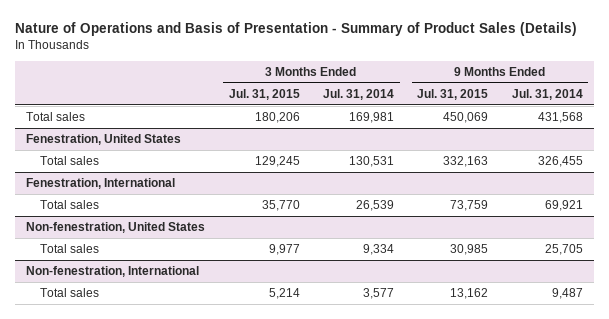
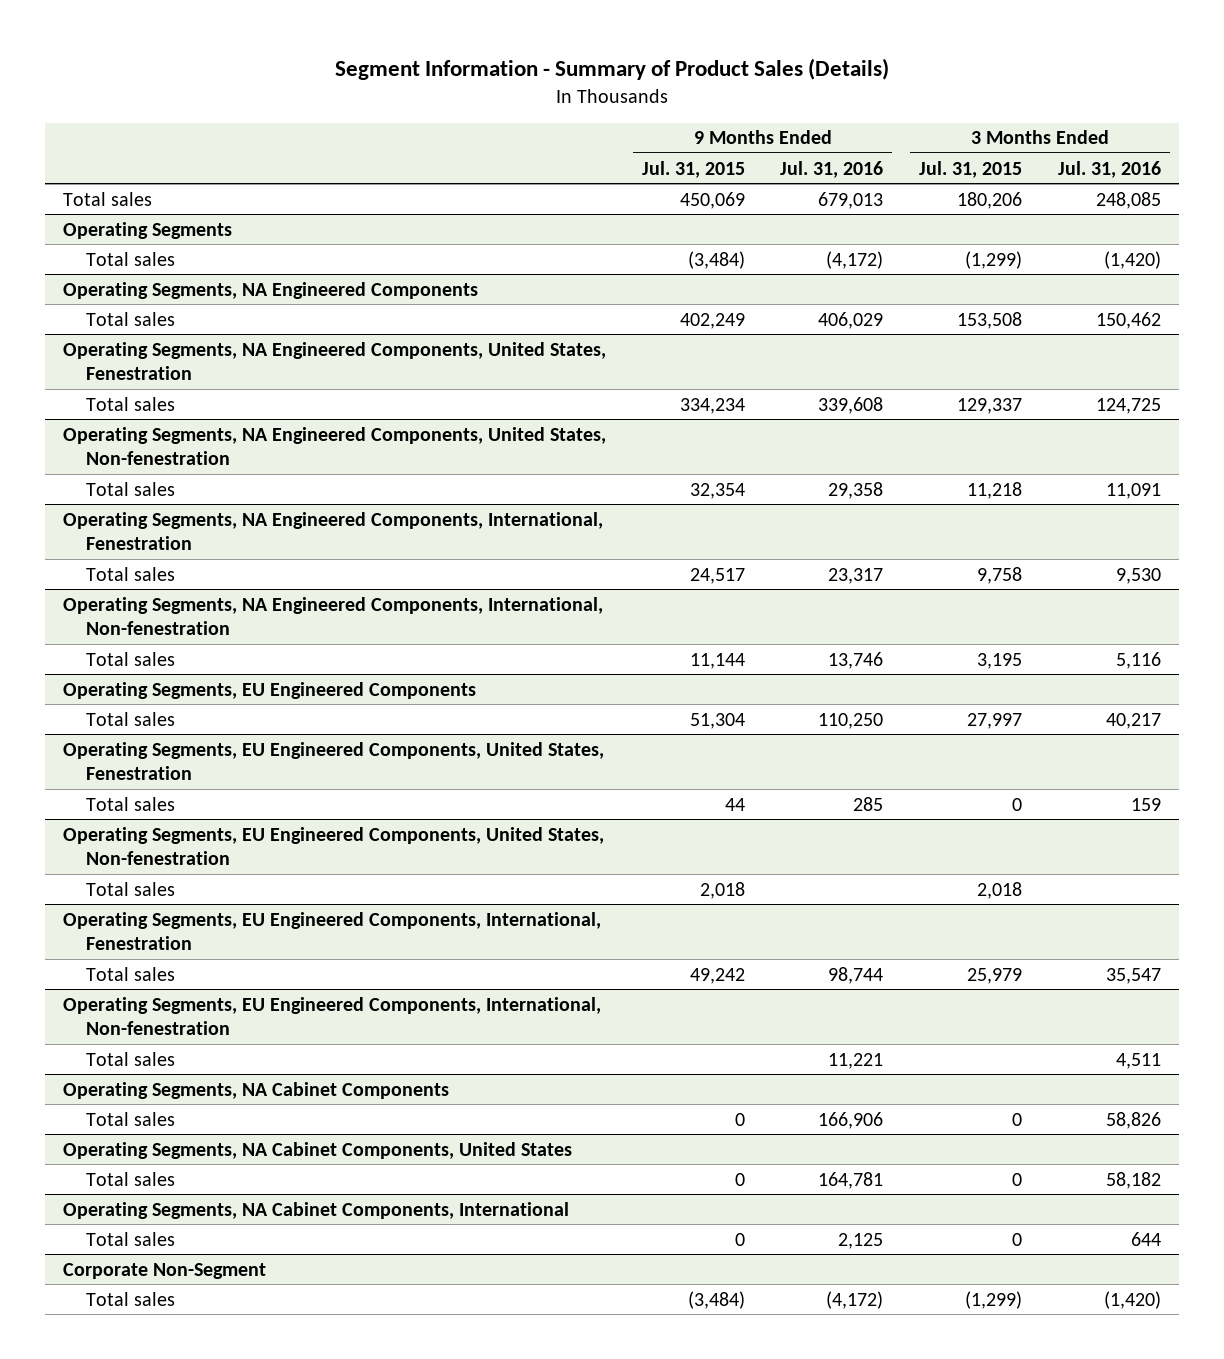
[14,22,577,37] Nature of Operations and Basis of Presentation - Summary of Product Sales (Details) -> [334,57,889,80] Segment Information - Summary of Product Sales (Details)
[323,88,395,100] Jul. 31, 2014 -> none
[511,88,583,100] Jul. 31, 2014 -> none
none -> [780,160,884,178] Jul. 31, 2016
none -> [1058,160,1162,178] Jul. 31, 2016
[26,133,182,145] Fenestration, United States -> none
[26,177,176,189] Fenestration, International -> none
[26,221,206,233] Non-fenestration, United States -> none
[26,265,200,277] Non-fenestration, International -> none
none -> [62,221,232,239] Operating Segments
[254,155,300,167] 129,245 -> [965,250,1023,269] (1,299)
[443,155,489,167] 332,163 -> [687,250,745,269] (3,484)
none -> [62,281,478,299] Operating Segments, NA Engineered Components
[261,199,300,211] 35,770 -> [957,311,1023,329] 153,508
[450,199,489,211] 73,759 -> [679,312,745,329] 402,249
none -> [62,341,606,381] Operating Segments, NA Engineered Components, United States, Fenestration
[268,243,300,255] 9,977 -> [957,397,1023,414] 129,337
[450,243,489,255] 30,985 -> [679,397,745,414] 334,234
none -> [62,426,606,466] Operating Segments, NA Engineered Components, United States, Non-fenestration
[268,287,300,299] 5,214 -> [967,481,1023,499] 11,218
[450,287,489,299] 13,162 -> [689,482,745,499] 32,354
none -> [62,511,603,551] Operating Segments, NA Engineered Components, International, Fenestration
none -> [86,566,176,581] Total sales
none -> [62,596,603,636] Operating Segments, NA Engineered Components, International, Non-fenestration
none -> [86,651,176,666] Total sales
none -> [62,681,476,699] Operating Segments, EU Engineered Components
none -> [86,711,176,726] Total sales
none -> [62,741,604,781] Operating Segments, EU Engineered Components, United States, Fenestration
none -> [86,796,176,811] Total sales
none -> [62,826,604,866] Operating Segments, EU Engineered Components, United States, Non-fenestration
none -> [86,881,176,896] Total sales
none -> [62,911,601,951] Operating Segments, EU Engineered Components, International, Fenestration
none -> [86,966,176,981] Total sales
none -> [62,996,601,1036] Operating Segments, EU Engineered Components, International, Non-fenestration
none -> [86,1051,176,1066] Total sales
none -> [62,1081,449,1099] Operating Segments, NA Cabinet Components
none -> [86,1111,176,1126] Total sales
none -> [62,1141,572,1159] Operating Segments, NA Cabinet Components, United States
none -> [86,1171,176,1186] Total sales
none -> [62,1201,569,1219] Operating Segments, NA Cabinet Components, International
none -> [86,1231,176,1246] Total sales
none -> [62,1262,266,1279] Corporate Non-Segment
none -> [86,1291,176,1306] Total sales

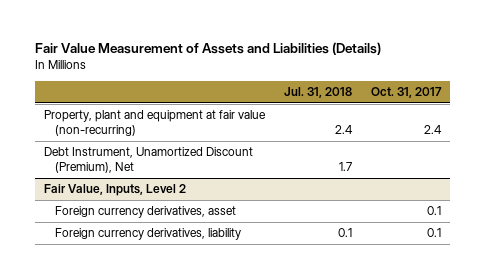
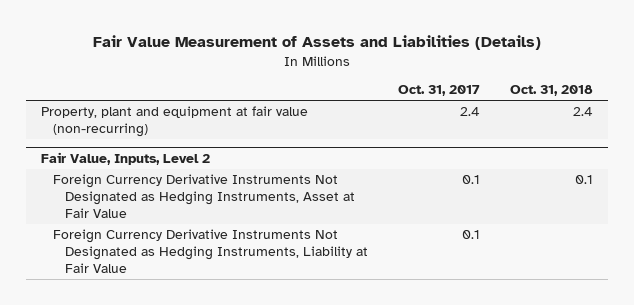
[283,86,352,98] Jul. 31, 2018 -> none
none -> [509,85,593,97] Oct. 31, 2018
[44,147,254,174] Debt Instrument, Unamortized Discount (Premium), Net -> none
[54,206,236,219] Foreign currency derivatives, asset -> [53,174,356,219] Foreign Currency Derivative Instruments Not Designated as Hedging Instruments, Asset at Fair Value
[54,228,241,241] Foreign currency derivatives, liability -> [53,229,369,274] Foreign Currency Derivative Instruments Not Designated as Hedging Instruments, Liability at Fair Value

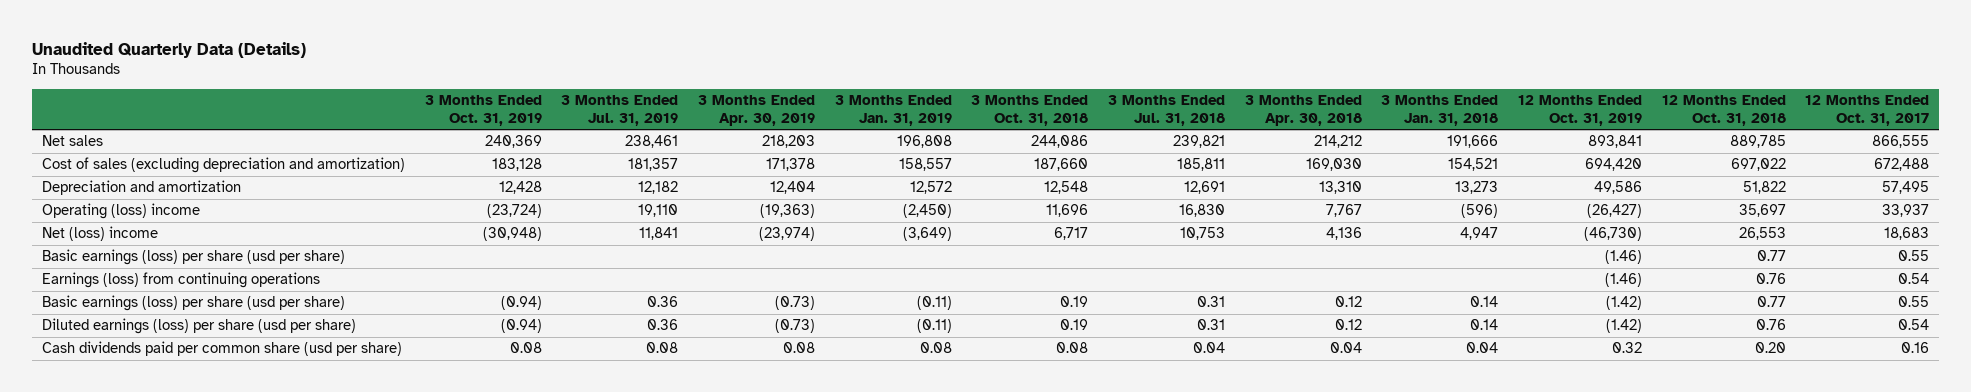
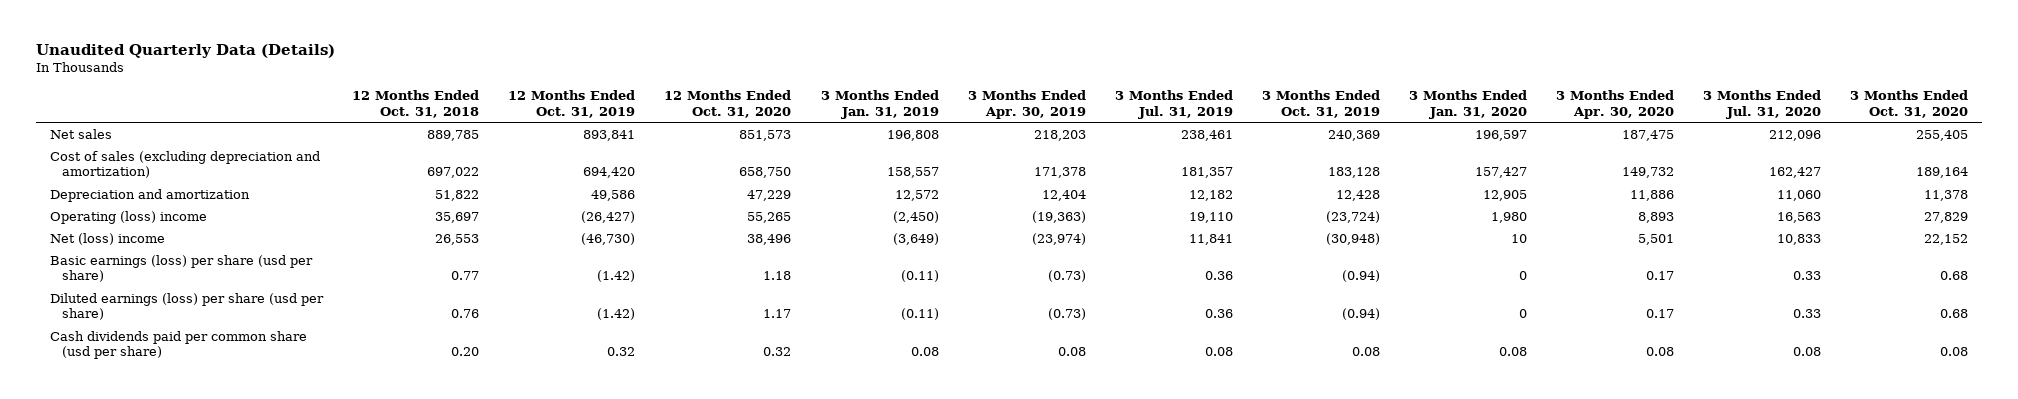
[971,95,1089,126] 3 Months Ended Oct. 31, 2018 -> none
[1108,95,1226,126] 3 Months Ended Jul. 31, 2018 -> none
[1244,95,1362,126] 3 Months Ended Apr. 30, 2018 -> none
[1381,95,1499,126] 3 Months Ended Jan. 31, 2018 -> none
[1805,95,1930,126] 12 Months Ended Oct. 31, 2017 -> none
none -> [664,90,792,118] 12 Months Ended Oct. 31, 2020
none -> [1408,90,1527,119] 3 Months Ended Jan. 31, 2020
none -> [1555,90,1674,119] 3 Months Ended Apr. 30, 2020
none -> [1702,90,1821,119] 3 Months Ended Jul. 31, 2020
none -> [1849,90,1968,118] 3 Months Ended Oct. 31, 2020
[41,249,345,266] Basic earnings (loss) per share (usd per share) -> none
[41,272,320,289] Earnings (loss) from continuing operations -> none

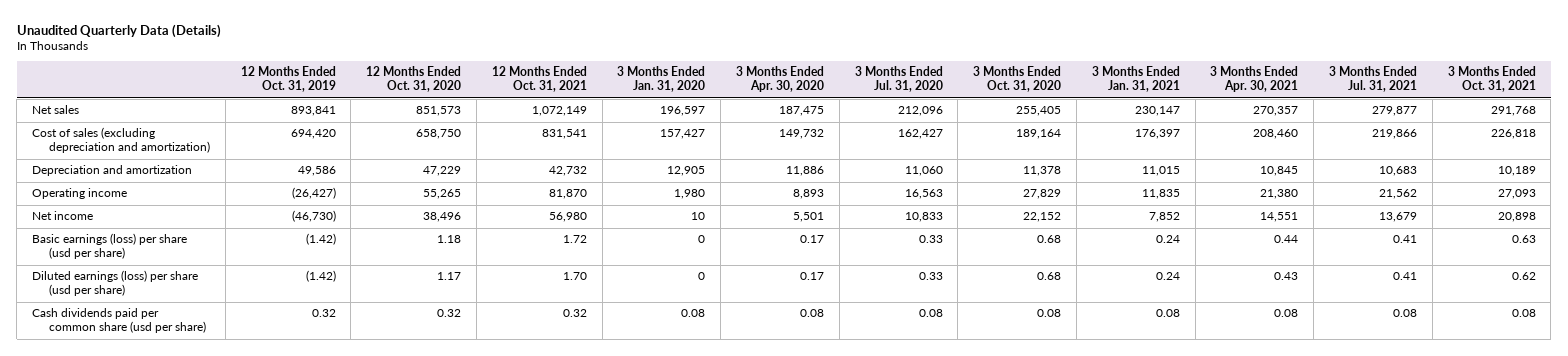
[352,90,480,118] 12 Months Ended Oct. 31, 2018 -> none
[820,90,939,119] 3 Months Ended Jan. 31, 2019 -> none
[967,90,1086,119] 3 Months Ended Apr. 30, 2019 -> none
[1114,90,1233,119] 3 Months Ended Jul. 31, 2019 -> none
[1261,90,1380,118] 3 Months Ended Oct. 31, 2019 -> none
none -> [491,66,587,93] 12 Months Ended Oct. 31, 2021
none -> [1091,66,1180,93] 3 Months Ended Jan. 31, 2021
none -> [1210,66,1299,93] 3 Months Ended Apr. 30, 2021
none -> [1328,66,1417,93] 3 Months Ended Jul. 31, 2021
none -> [1447,66,1536,93] 3 Months Ended Oct. 31, 2021
[50,210,208,224] Operating (loss) income -> [32,188,128,200] Operating income
[50,232,166,245] Net (loss) income -> [32,211,94,221] Net income

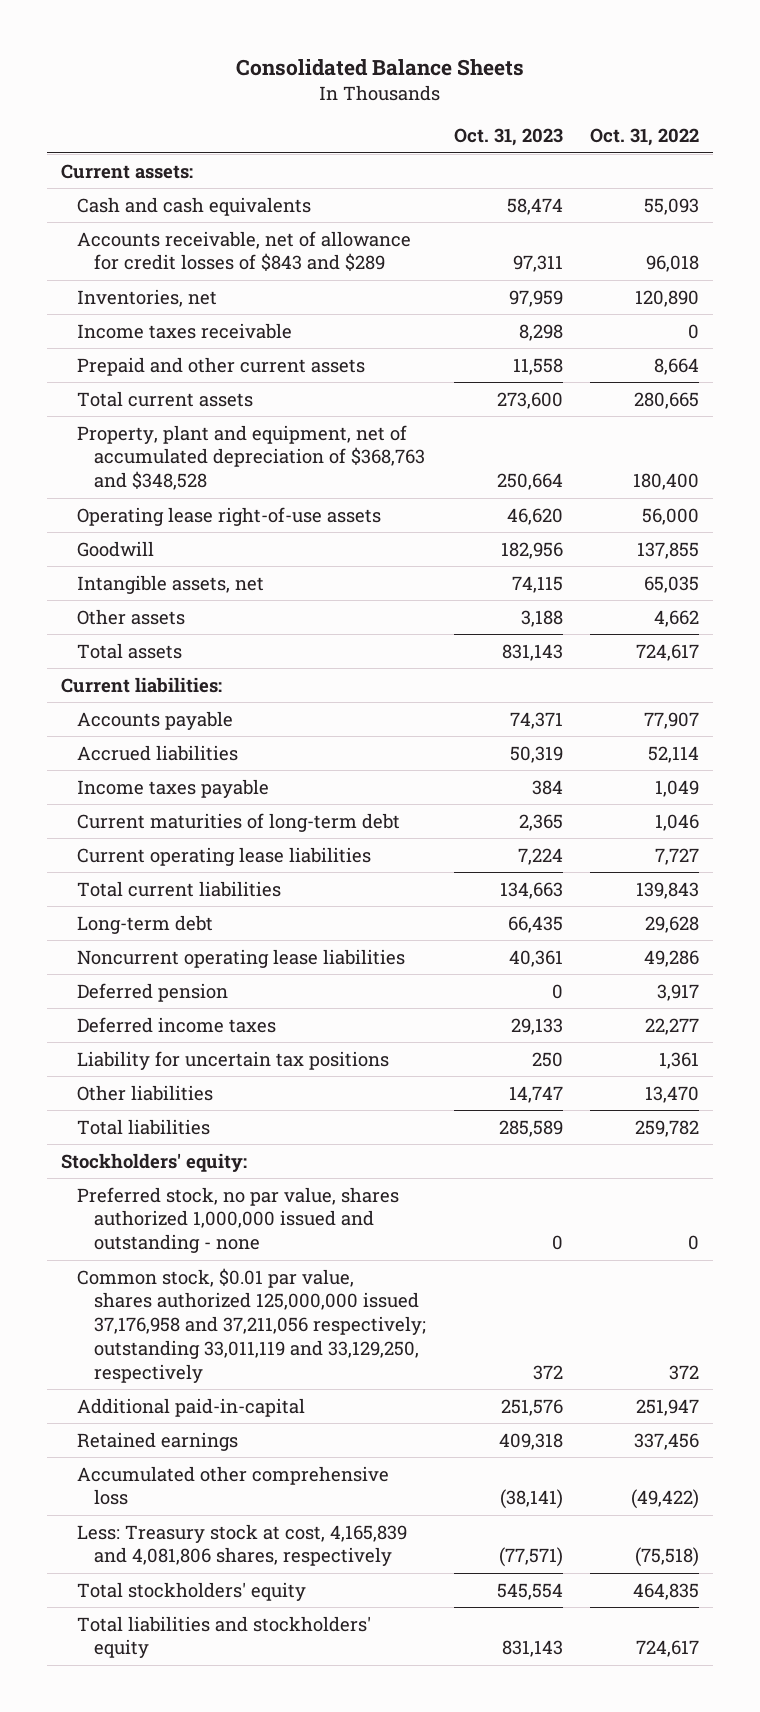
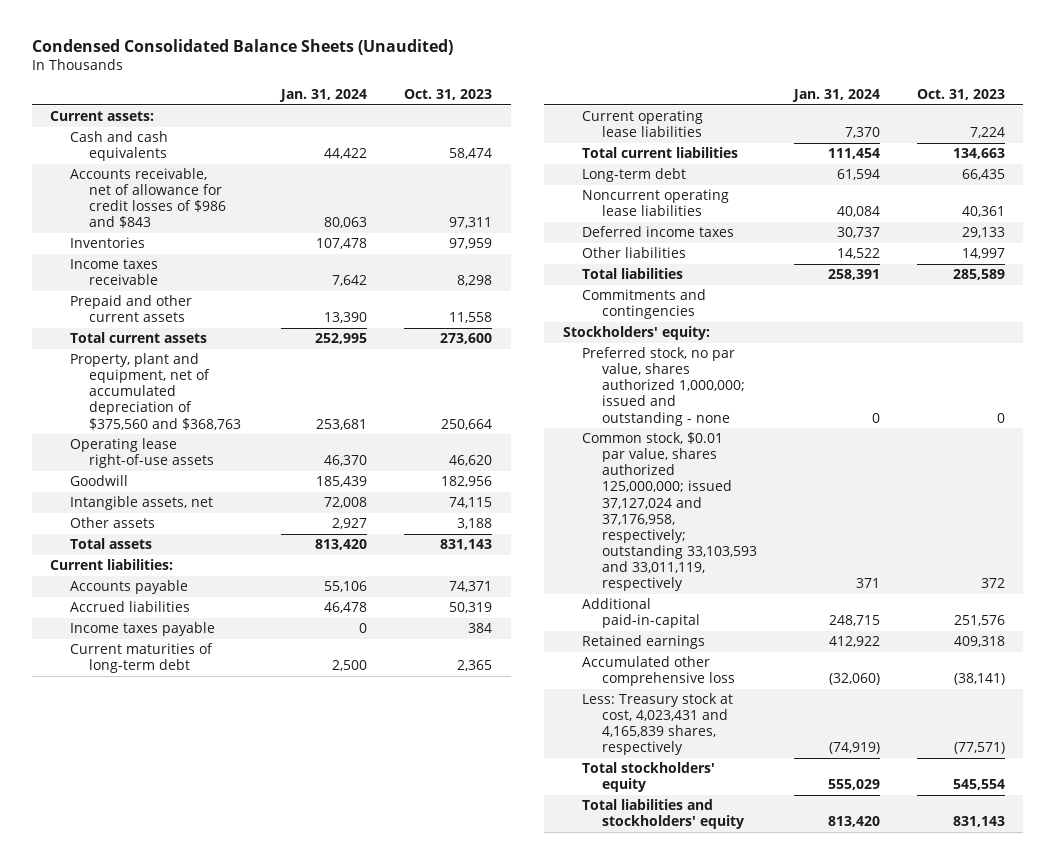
[236,59,525,77] Consolidated Balance Sheets -> [31,39,453,56] Condensed Consolidated Balance Sheets (Unaudited)
[590,128,700,147] Oct. 31, 2022 -> none
none -> [279,88,368,102] Jan. 31, 2024
[77,230,412,272] Accounts receivable, net of allowance for credit losses of $843 and $289 -> [69,168,227,229] Accounts receivable, net of allowance for credit losses of $986 and $843
[77,288,218,307] Inventories, net -> [69,237,145,249] Inventories
[77,424,425,491] Property, plant and equipment, net of accumulated depreciation of $368,763 and $348,528 -> [69,353,242,430] Property, plant and equipment, net of accumulated depreciation of $375,560 and $368,763
[77,982,229,1002] Deferred pension -> none
[77,1050,390,1070] Liability for uncertain tax positions -> none
[508,1085,563,1103] 14,747 -> [961,248,1005,260] 14,997
none -> [582,289,707,320] Commitments and contingencies
[77,1186,400,1254] Preferred stock, no par value, shares authorized 1,000,000 issued and outstanding - none -> [582,347,745,426] Preferred stock, no par value, shares authorized 1,000,000; issued and outstanding - none
[77,1267,426,1383] Common stock, $0.01 par value, shares authorized 125,000,000 issued 37,176,958 and 37,211,056 respectively; outstanding 33,011,119 and 33,129,250, respectively -> [582,432,757,591] Common stock, $0.01 par value, shares authorized 125,000,000; issued 37,127,024 and 37,176,958, respectively; outstanding 33,103,593 and 33,011,119, respectively
[77,1523,408,1567] Less: Treasury stock at cost, 4,165,839 and 4,081,806 shares, respectively -> [582,693,734,756] Less: Treasury stock at cost, 4,023,431 and 4,165,839 shares, respectively

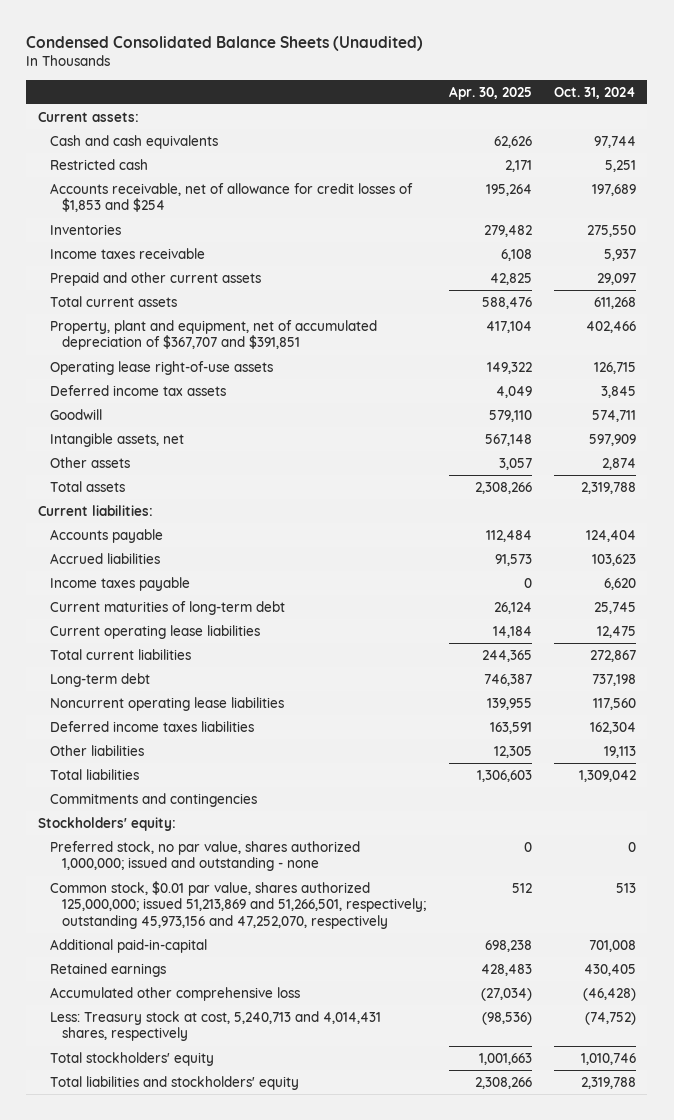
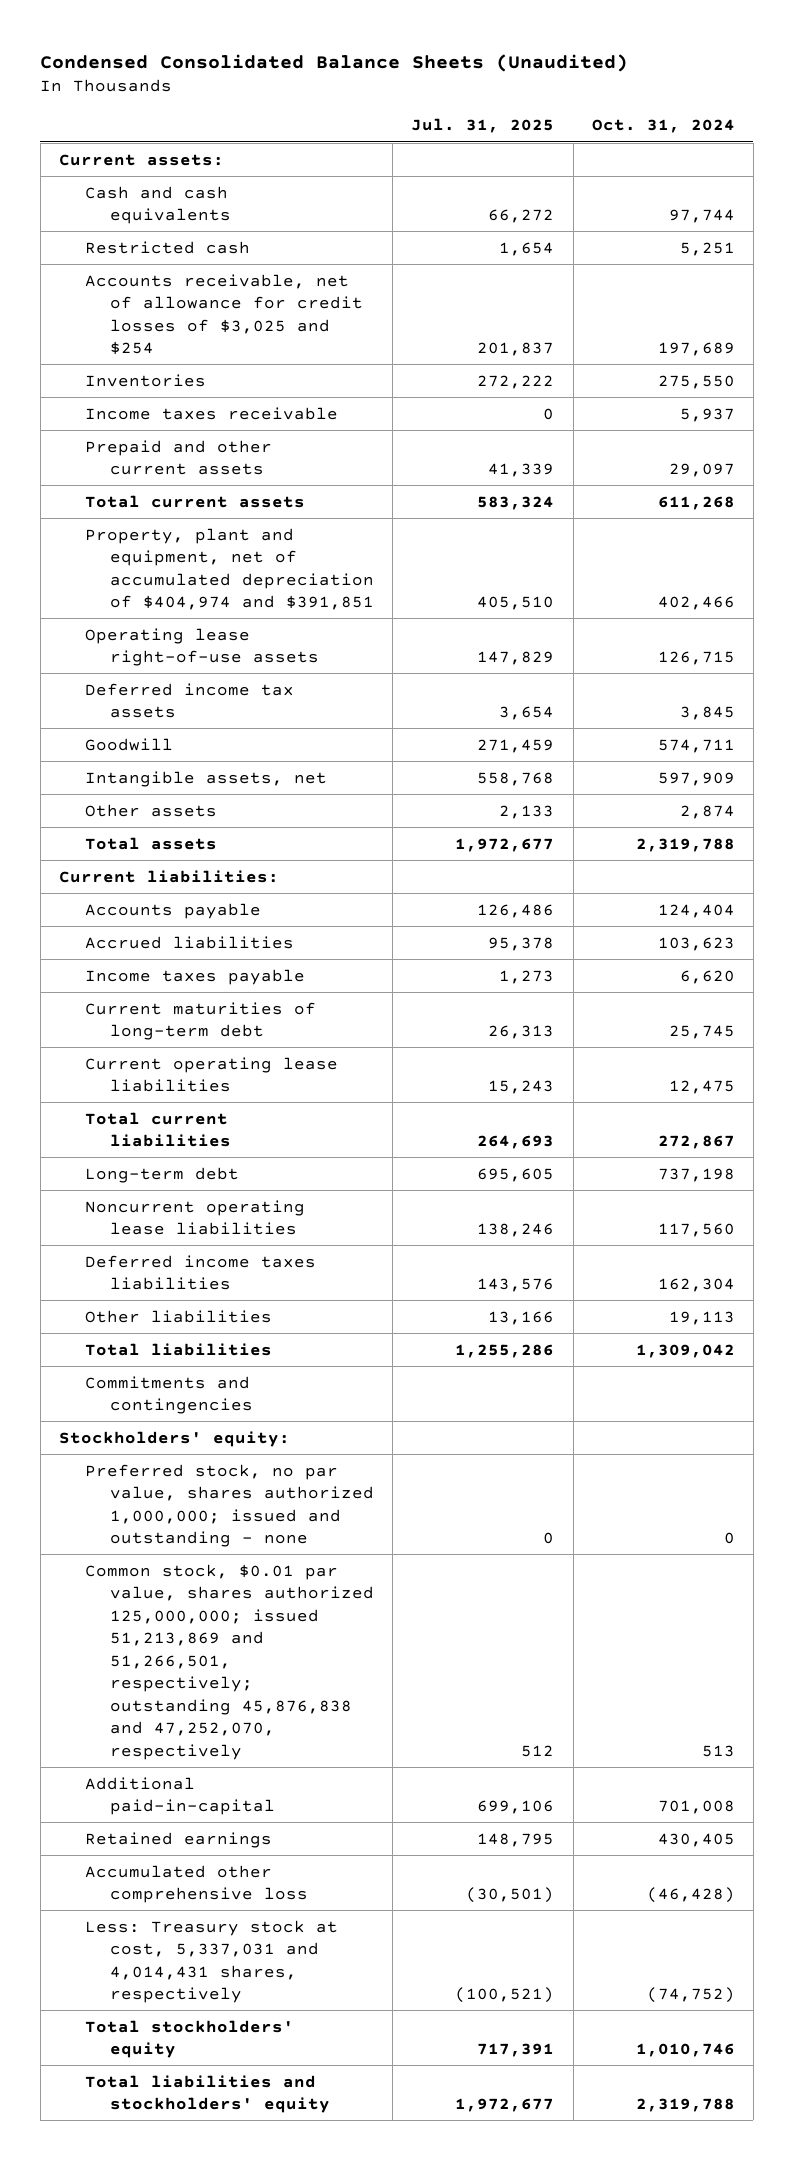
[448,85,532,100] Apr. 30, 2025 -> none
none -> [411,118,555,134] Jul. 31, 2025
[49,182,413,213] Accounts receivable, net of allowance for credit losses of $1,853 and $254 -> [84,273,364,356] Accounts receivable, net of allowance for credit losses of $3,025 and $254
[49,319,377,351] Property, plant and equipment, net of accumulated depreciation of $367,707 and $391,851 -> [84,527,375,611] Property, plant and equipment, net of accumulated depreciation of $404,974 and $391,851
[49,880,427,929] Common stock, $0.01 par value, shares authorized 125,000,000; issued 51,213,869 and 51,266,501, respectively; outstanding 45,973,156 and 47,252,070, respectively -> [84,1563,375,1760] Common stock, $0.01 par value, shares authorized 125,000,000; issued 51,213,869 and 51,266,501, respectively; outstanding 45,876,838 and 47,252,070, respectively
[49,1010,381,1042] Less: Treasury stock at cost, 5,240,713 and 4,014,431 shares, respectively -> [84,1919,338,2004] Less: Treasury stock at cost, 5,337,031 and 4,014,431 shares, respectively

